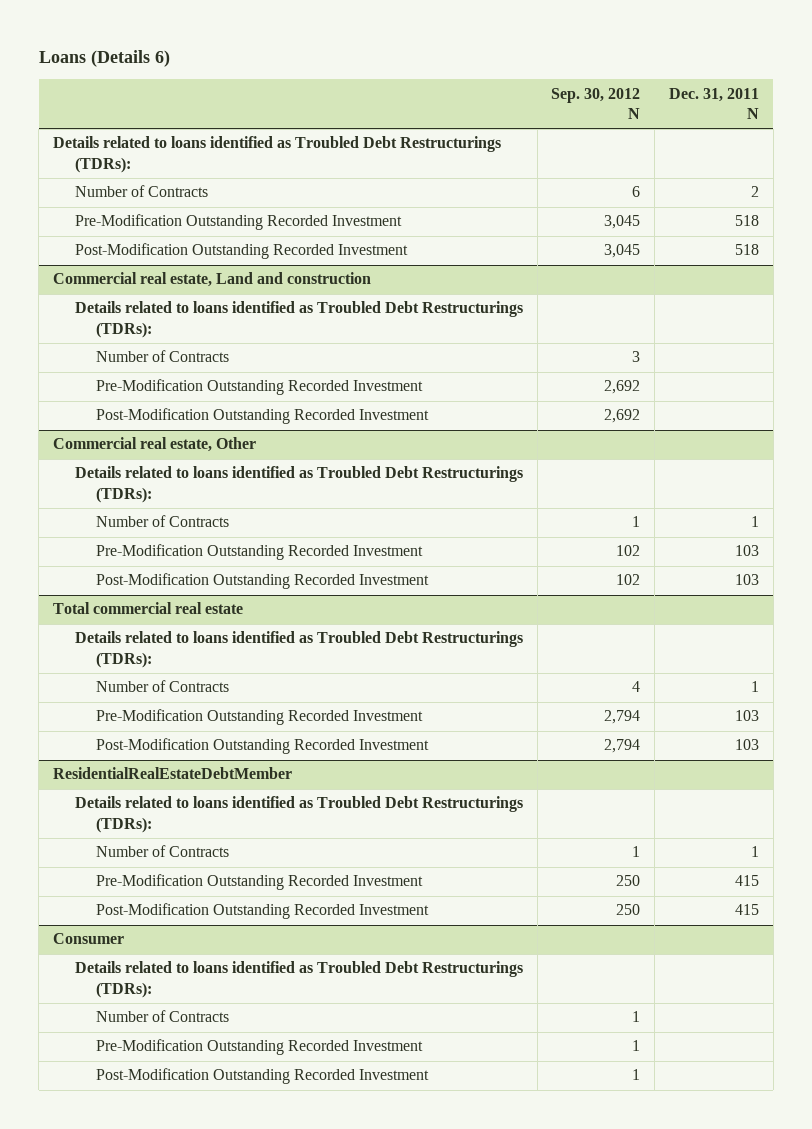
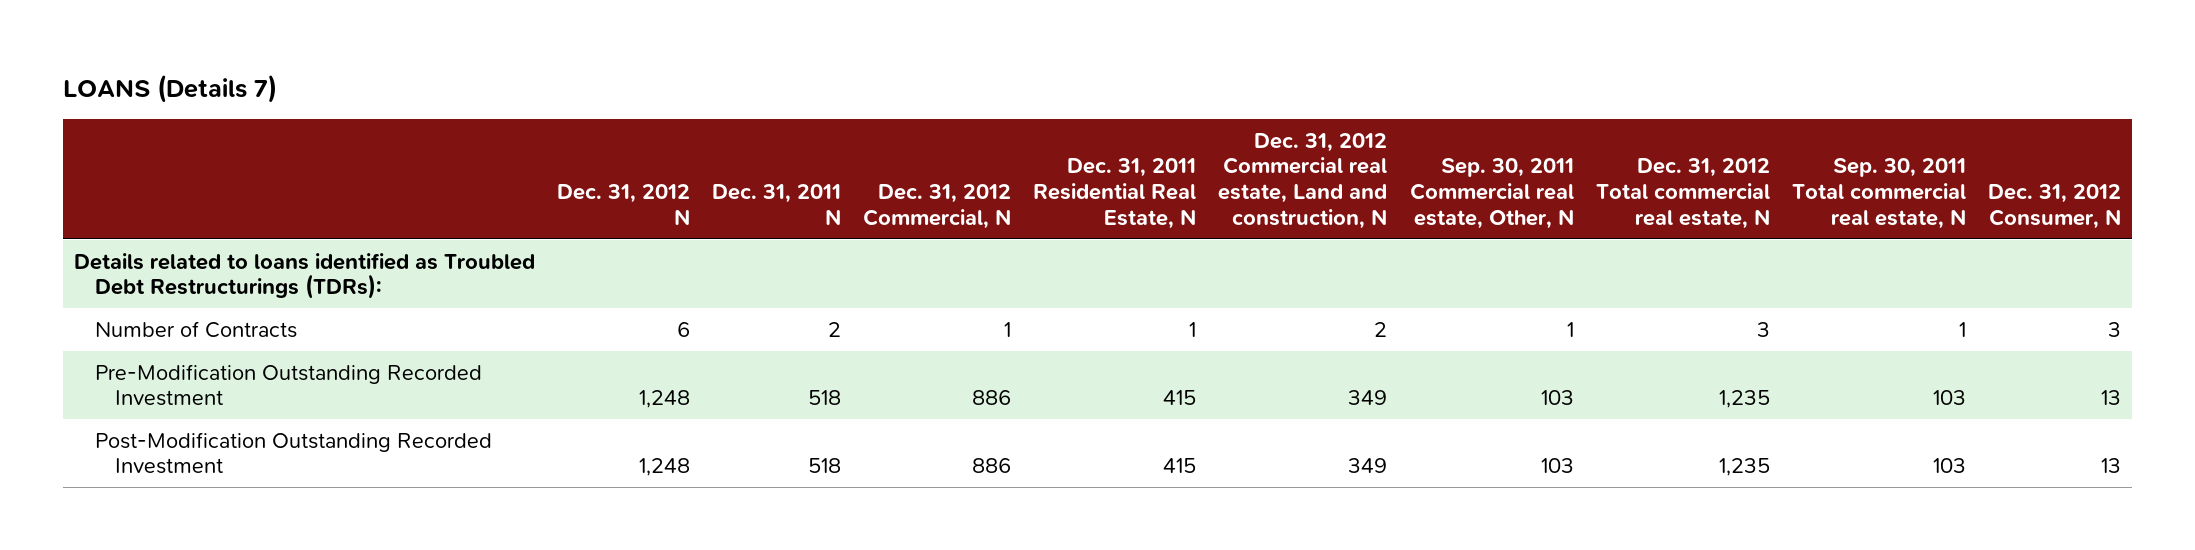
[38,50,170,68] Loans (Details 6) -> [62,73,277,103] LOANS (Details 7)
[551,87,641,119] Sep. 30, 2012 N -> none
none -> [556,184,690,225] Dec. 31, 2012 N
none -> [863,184,1012,229] Dec. 31, 2012 Commercial, N
none -> [1033,158,1197,229] Dec. 31, 2011 Residential Real Estate, N
none -> [1218,132,1388,229] Dec. 31, 2012 Commercial real estate, Land and construction, N
none -> [1409,158,1574,229] Sep. 30, 2011 Commercial real estate, Other, N
none -> [1595,158,1770,229] Dec. 31, 2012 Total commercial real estate, N
none -> [1791,158,1966,229] Sep. 30, 2011 Total commercial real estate, N
none -> [1988,184,2122,229] Dec. 31, 2012 Consumer, N
[53,272,372,288] Commercial real estate, Land and construction -> none
[74,301,523,338] Details related to loans identified as Troubled Debt Restructurings (TDRs): -> none
[96,350,230,363] Number of Contracts -> none
[96,379,424,396] Pre-Modification Outstanding Recorded Investment -> none
[96,408,430,425] Post-Modification Outstanding Recorded Investment -> none
[53,437,257,453] Commercial real estate, Other -> none
[74,466,523,503] Details related to loans identified as Troubled Debt Restructurings (TDRs): -> none
[96,515,230,528] Number of Contracts -> none
[96,544,424,561] Pre-Modification Outstanding Recorded Investment -> none
[96,573,430,590] Post-Modification Outstanding Recorded Investment -> none
[53,602,244,615] Total commercial real estate -> none
[74,631,523,668] Details related to loans identified as Troubled Debt Restructurings (TDRs): -> none
[96,680,230,693] Number of Contracts -> none
[96,709,424,726] Pre-Modification Outstanding Recorded Investment -> none
[96,738,430,755] Post-Modification Outstanding Recorded Investment -> none
[53,767,293,780] ResidentialRealEstateDebtMember -> none
[74,796,523,833] Details related to loans identified as Troubled Debt Restructurings (TDRs): -> none
[96,845,230,858] Number of Contracts -> none
[96,874,424,891] Pre-Modification Outstanding Recorded Investment -> none
[96,903,430,920] Post-Modification Outstanding Recorded Investment -> none
[53,933,125,945] Consumer -> none
[74,961,523,998] Details related to loans identified as Troubled Debt Restructurings (TDRs): -> none
[96,1010,230,1023] Number of Contracts -> none
[96,1039,424,1056] Pre-Modification Outstanding Recorded Investment -> none
[96,1068,430,1085] Post-Modification Outstanding Recorded Investment -> none

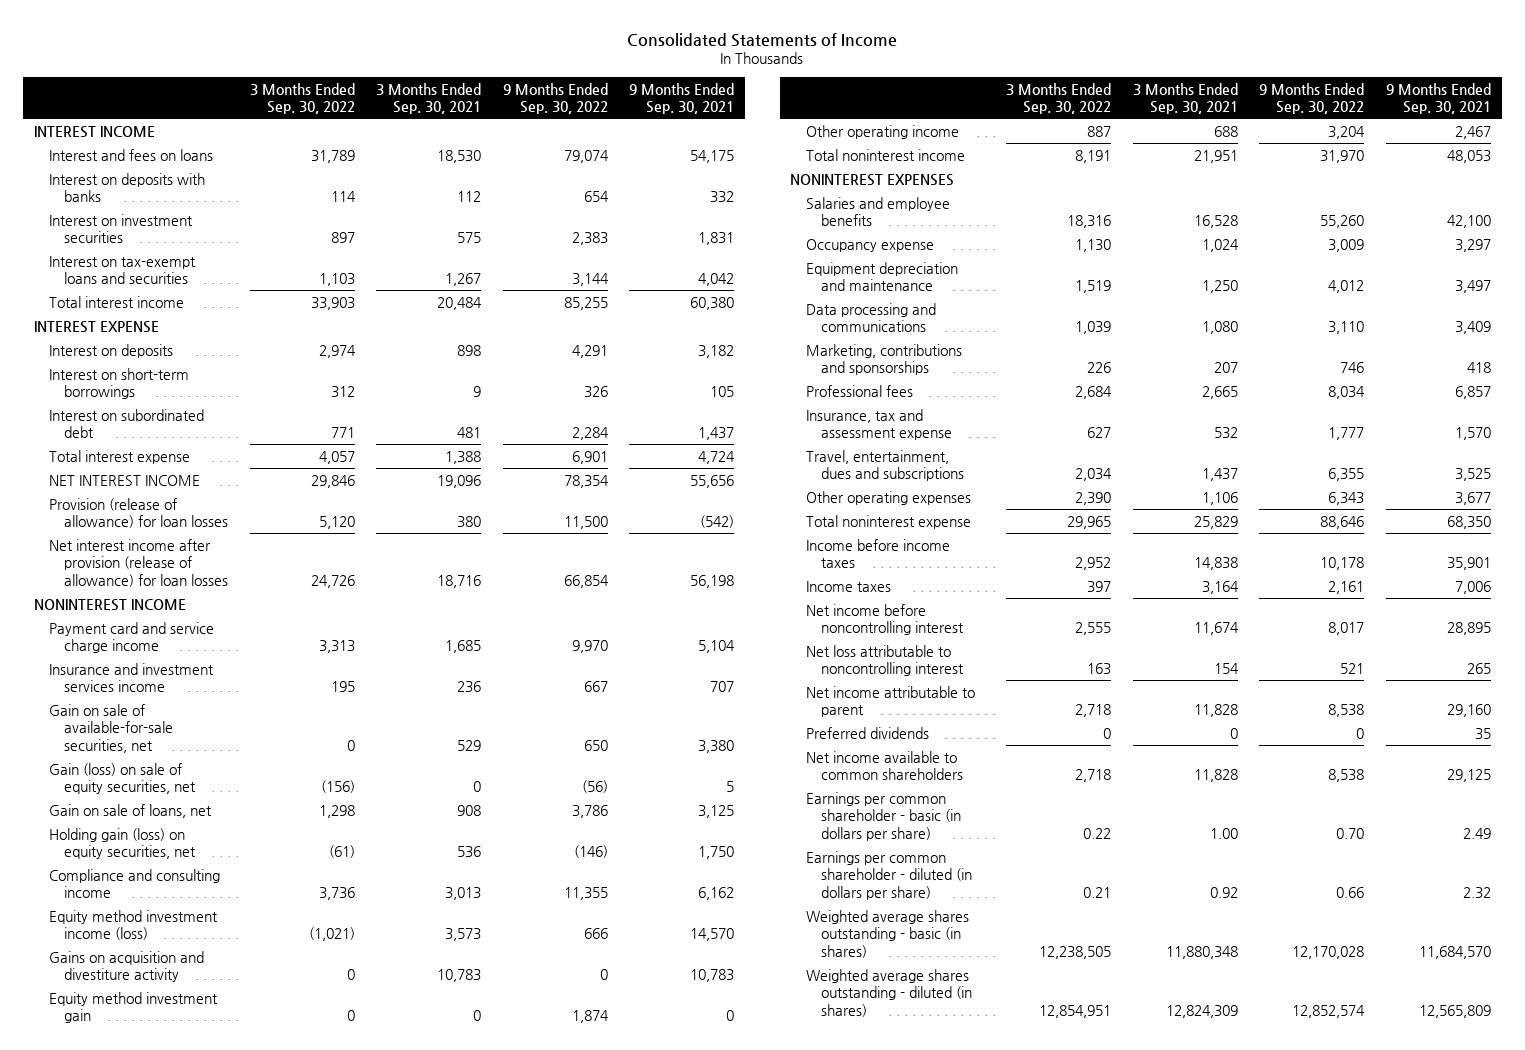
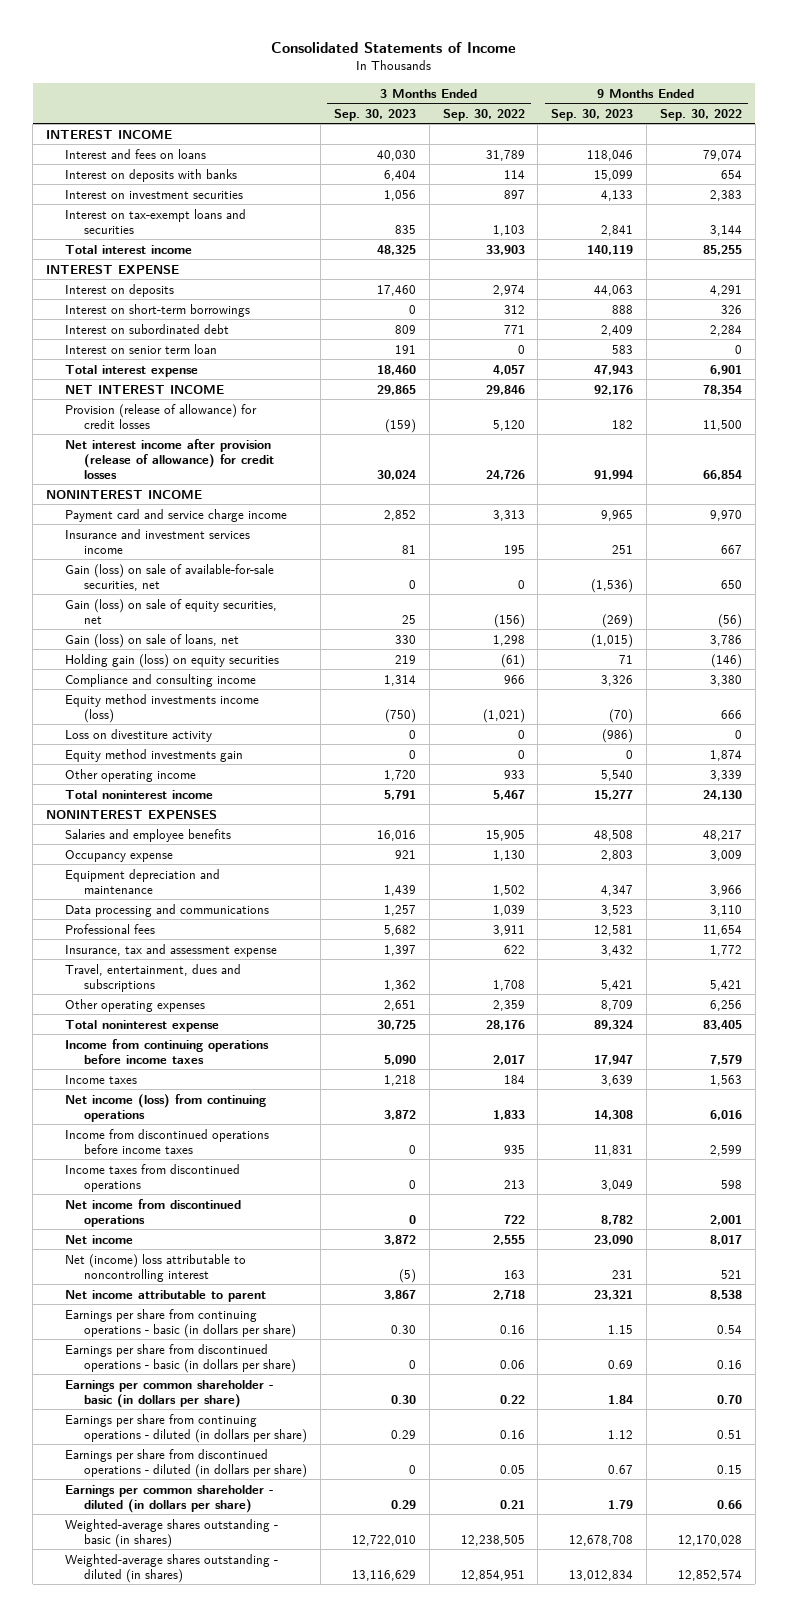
[376,82,482,115] 3 Months Ended Sep. 30, 2021 -> none
[629,82,735,115] 9 Months Ended Sep. 30, 2021 -> none
none -> [333,108,416,121] Sep. 30, 2023
none -> [551,108,634,121] Sep. 30, 2023
none -> [65,343,218,354] Interest on senior term loan
[49,497,229,529] Provision (release of allowance) for loan losses -> [65,403,258,429] Provision (release of allowance) for credit losses
[49,538,229,587] Net interest income after provision (release of allowance) for loan losses -> [65,438,275,479] Net interest income after provision (release of allowance) for credit losses
[49,703,174,753] Gain on sale of available-for-sale securities, net -> [65,563,275,591] Gain (loss) on sale of available-for-sale securities, net
[49,803,213,818] Gain on sale of loans, net -> [65,633,240,648] Gain (loss) on sale of loans, net
[49,827,197,860] Holding gain (loss) on equity securities, net -> [65,653,280,668] Holding gain (loss) on equity securities
[318,887,355,901] 3,736 -> [503,674,525,684] 966
[563,887,608,901] 11,355 -> [709,674,742,686] 3,380
[49,909,219,941] Equity method investment income (loss) -> [65,693,260,723] Equity method investments income (loss)
[49,950,205,983] Gains on acquisition and divestiture activity -> [65,728,213,742] Loss on divestiture activity
[49,991,219,1024] Equity method investment gain -> [65,748,244,762] Equity method investments gain
[1087,125,1112,137] 887 -> [503,769,525,779] 933
[1328,125,1366,139] 3,204 -> [709,769,742,781] 3,339
[1075,149,1112,163] 8,191 -> [492,789,525,800] 5,467
[1320,149,1365,163] 31,970 -> [702,789,742,800] 24,130
[1067,215,1112,229] 18,316 -> [485,829,525,841] 15,905
[1320,215,1365,229] 55,260 -> [702,829,742,841] 48,217
[1075,280,1112,294] 1,519 -> [492,884,525,896] 1,502
[1328,280,1365,294] 4,012 -> [709,884,742,896] 3,966
[805,343,962,376] Marketing, contributions and sponsorships -> none
[1075,385,1113,399] 2,684 -> [492,924,525,936] 3,911
[1328,385,1366,399] 8,034 -> [702,924,742,936] 11,654
[1087,427,1112,439] 627 -> [503,944,525,954] 622
[1328,427,1365,441] 1,777 -> [709,944,742,956] 1,772
[1075,468,1113,482] 2,034 -> [492,979,525,991] 1,708
[1328,468,1365,482] 6,355 -> [709,979,742,991] 5,421
[1075,491,1112,505] 2,390 -> [492,999,525,1011] 2,359
[1328,491,1365,505] 6,343 -> [709,999,742,1011] 6,256
[1067,515,1112,529] 29,965 -> [485,1019,525,1030] 28,176
[1320,515,1365,529] 88,646 -> [702,1019,742,1030] 83,405
[805,538,950,569] Income before income taxes -> [65,1038,270,1064] Income from continuing operations before income taxes
[1075,557,1112,571] 2,952 -> [492,1054,525,1065] 2,017
[1320,557,1365,571] 10,178 -> [709,1054,742,1065] 7,579
[1087,580,1112,593] 397 -> [503,1074,525,1084] 184
[1328,580,1365,594] 2,161 -> [709,1074,742,1086] 1,563
none -> [65,1093,267,1122] Net income (loss) from continuing operations
none -> [65,1128,270,1154] Income from discontinued operations before income taxes
none -> [65,1163,241,1192] Income taxes from discontinued operations
none -> [65,1198,242,1227] Net income from discontinued operations
[805,603,964,636] Net income before noncontrolling interest -> [65,1234,134,1244] Net income
[805,644,964,677] Net loss attributable to noncontrolling interest -> [65,1253,247,1282] Net (income) loss attributable to noncontrolling interest
[805,726,929,739] Preferred dividends -> none
[805,750,963,781] Net income available to common shareholders -> none
none -> [65,1308,297,1338] Earnings per share from continuing operations - basic (in dollars per share)
none -> [65,1343,297,1373] Earnings per share from discontinued operations - basic (in dollars per share)
none -> [65,1413,308,1443] Earnings per share from continuing operations - diluted (in dollars per share)
none -> [65,1448,308,1478] Earnings per share from discontinued operations - diluted (in dollars per share)
[805,909,969,958] Weighted average shares outstanding - basic (in shares) -> [65,1518,279,1548] Weighted-average shares outstanding - basic (in shares)
[805,968,972,1017] Weighted average shares outstanding - diluted (in shares) -> [65,1553,279,1583] Weighted-average shares outstanding - diluted (in shares)

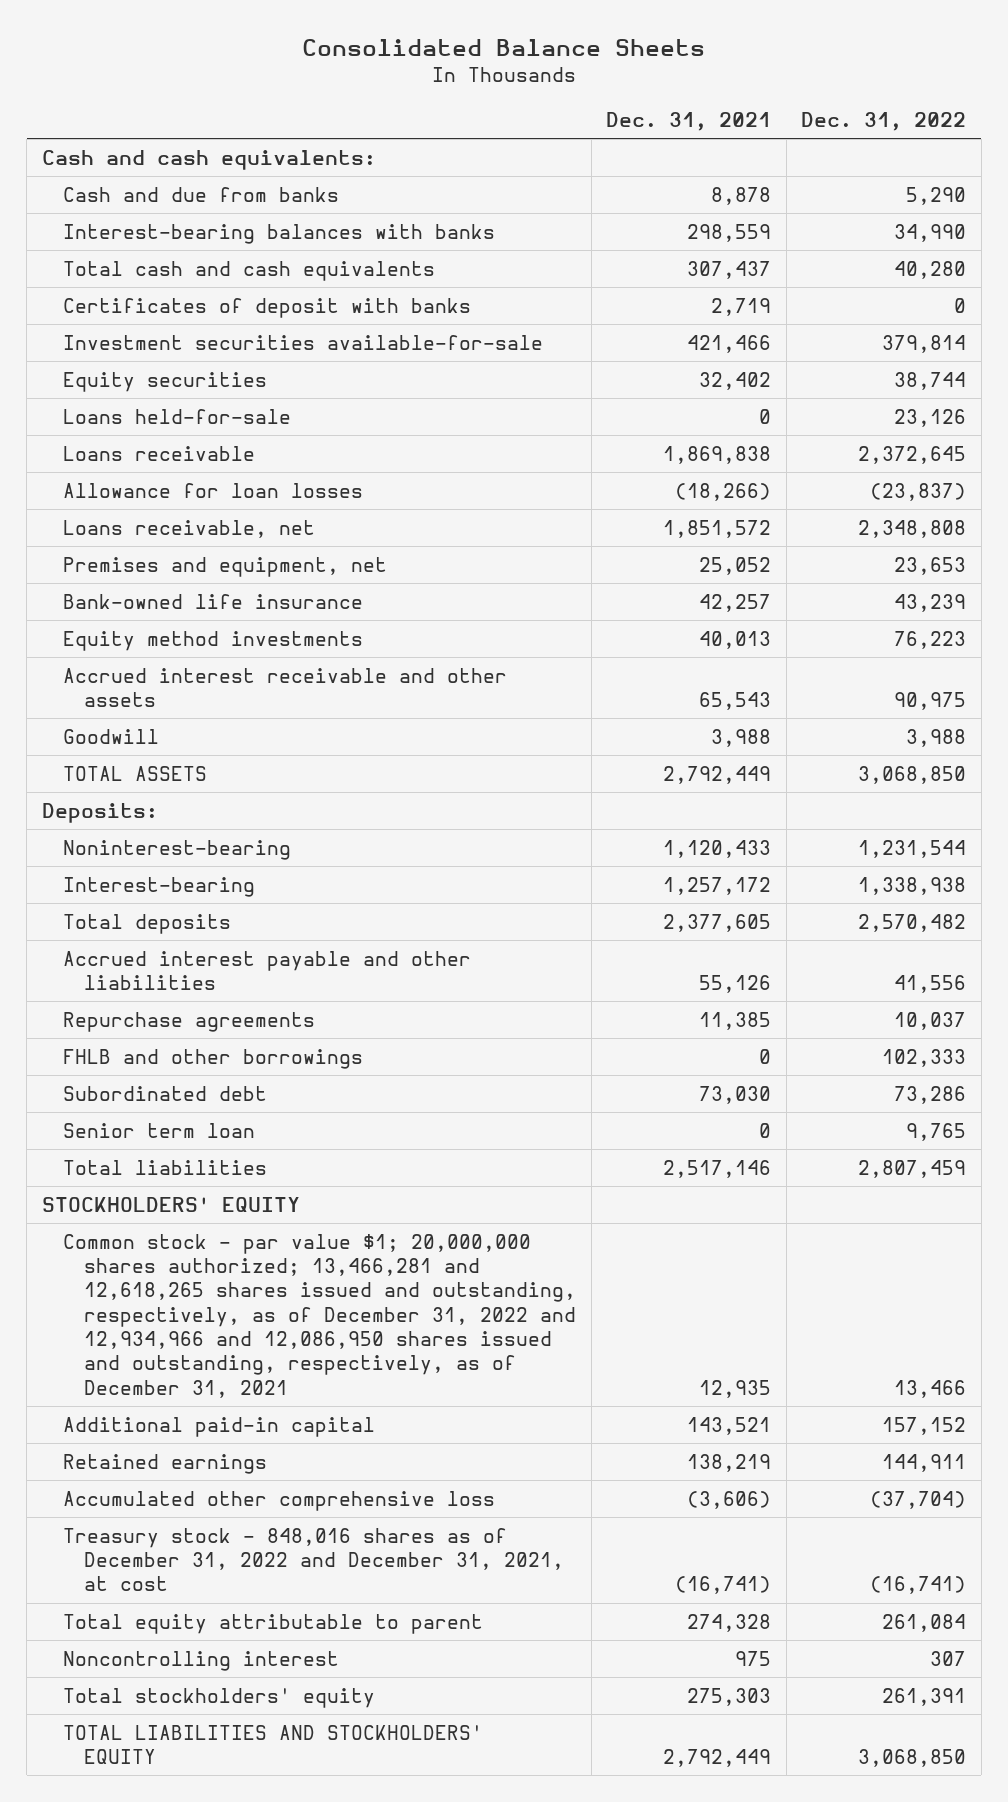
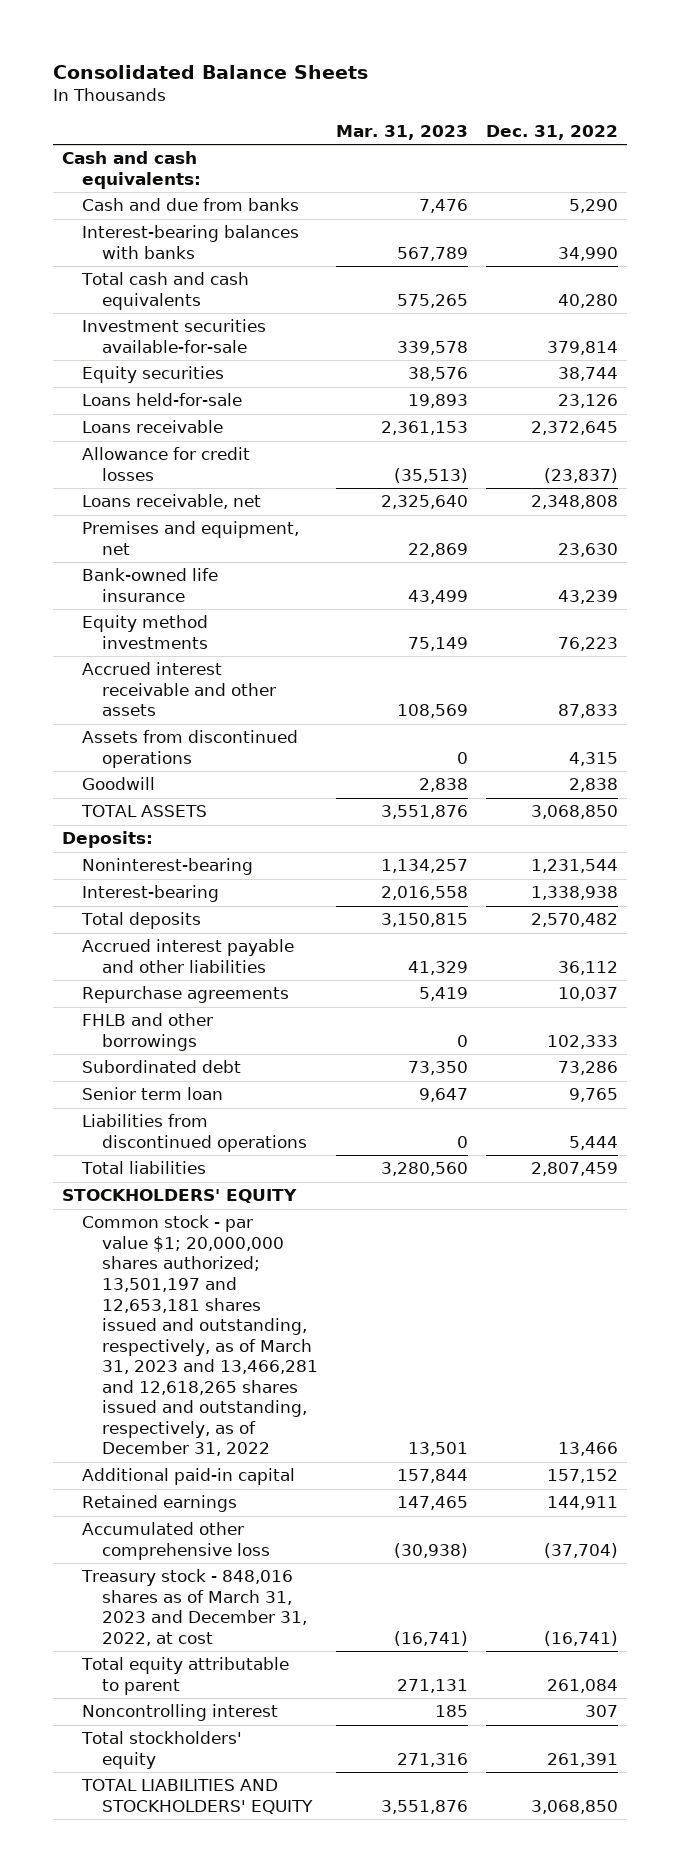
[606,112,772,132] Dec. 31, 2021 -> none
none -> [336,125,469,141] Mar. 31, 2023
[63,297,472,318] Certificates of deposit with banks -> none
[63,482,364,498] Allowance for loan losses -> [82,447,251,481] Allowance for credit losses
[894,556,967,575] 23,653 -> [557,542,618,557] 23,630
[894,692,967,711] 90,975 -> [557,704,618,719] 87,833
none -> [82,730,299,768] Assets from discontinued operations
[906,728,967,747] 3,988 -> [568,778,618,793] 2,838
[894,975,967,994] 41,556 -> [557,960,618,975] 36,112
none -> [82,1114,308,1152] Liabilities from discontinued operations
[63,1233,577,1398] Common stock - par value $1; 20,000,000 shares authorized; 13,466,281 and 12,618,265 shares issued and outstanding, respectively, as of December 31, 2022 and 12,934,966 and 12,086,950 shares issued and outstanding, respectively, as of December 31, 2021 -> [82,1215,319,1457] Common stock - par value $1; 20,000,000 shares authorized; 13,501,197 and 12,653,181 shares issued and outstanding, respectively, as of March 31, 2023 and 13,466,281 and 12,618,265 shares issued and outstanding, respectively, as of December 31, 2022
[63,1527,565,1592] Treasury stock - 848,016 shares as of December 31, 2022 and December 31, 2021, at cost -> [81,1569,308,1646] Treasury stock - 848,016 shares as of March 31, 2023 and December 31, 2022, at cost

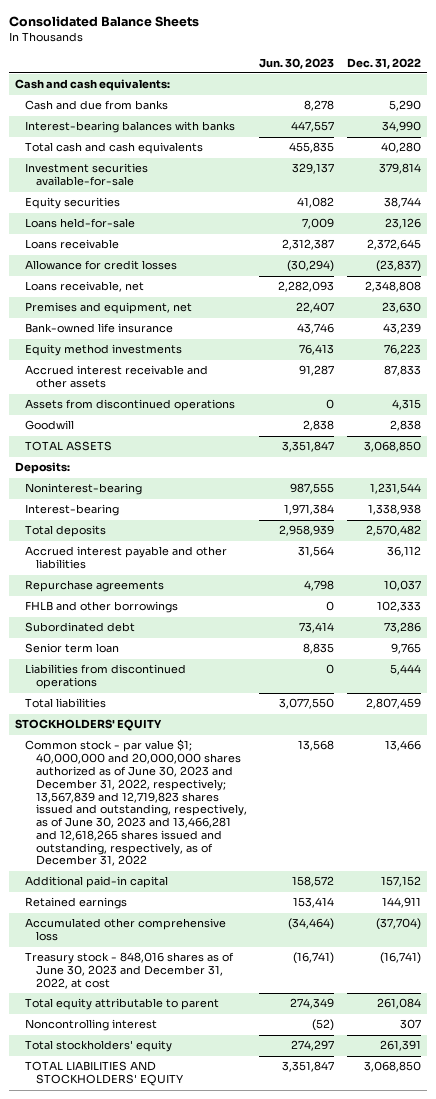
[336,125,469,141] Mar. 31, 2023 -> none
none -> [259,57,335,69] Jun. 30, 2023
[82,1215,319,1457] Common stock - par value $1; 20,000,000 shares authorized; 13,501,197 and 12,653,181 shares issued and outstanding, respectively, as of March 31, 2023 and 13,466,281 and 12,618,265 shares issued and outstanding, respectively, as of December 31, 2022 -> [25,739,247,867] Common stock - par value $1; 40,000,000 and 20,000,000 shares authorized as of June 30, 2023 and December 31, 2022, respectively; 13,567,839 and 12,719,823 shares issued and outstanding, respectively, as of June 30, 2023 and 13,466,281 and 12,618,265 shares issued and outstanding, respectively, as of December 31, 2022
[81,1569,308,1646] Treasury stock - 848,016 shares as of March 31, 2023 and December 31, 2022, at cost -> [25,952,235,989] Treasury stock - 848,016 shares as of June 30, 2023 and December 31, 2022, at cost

